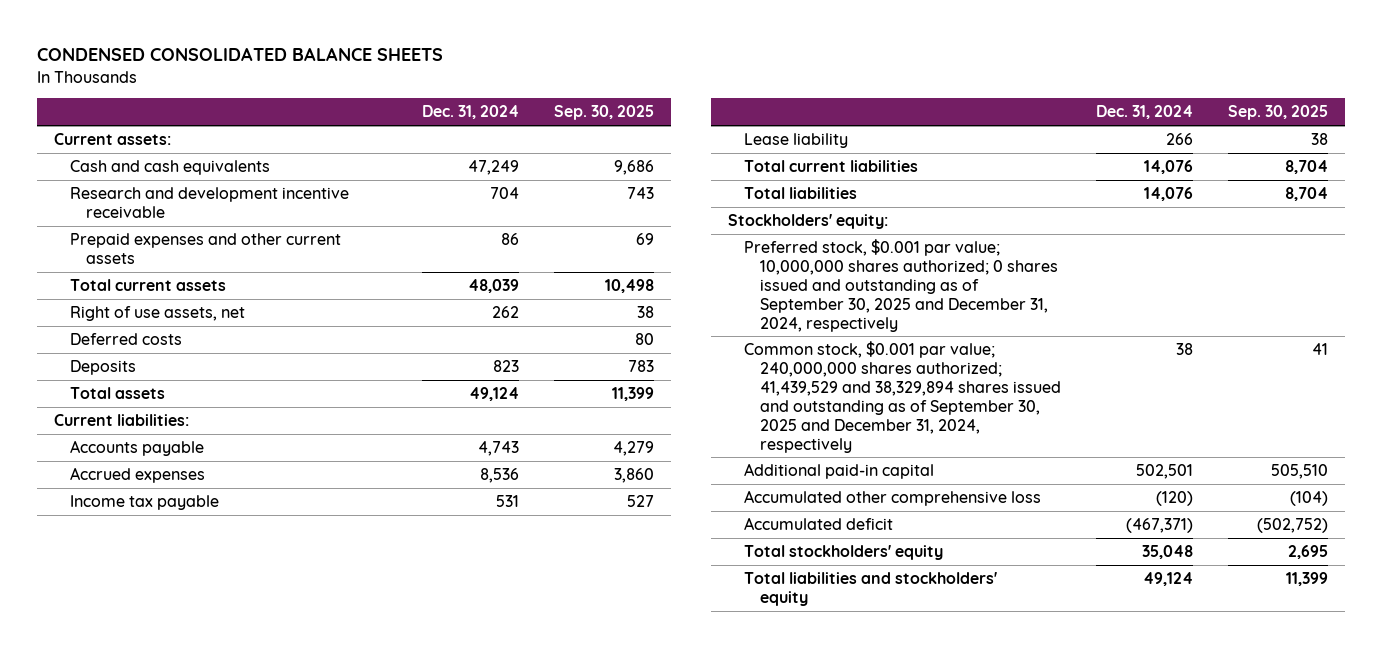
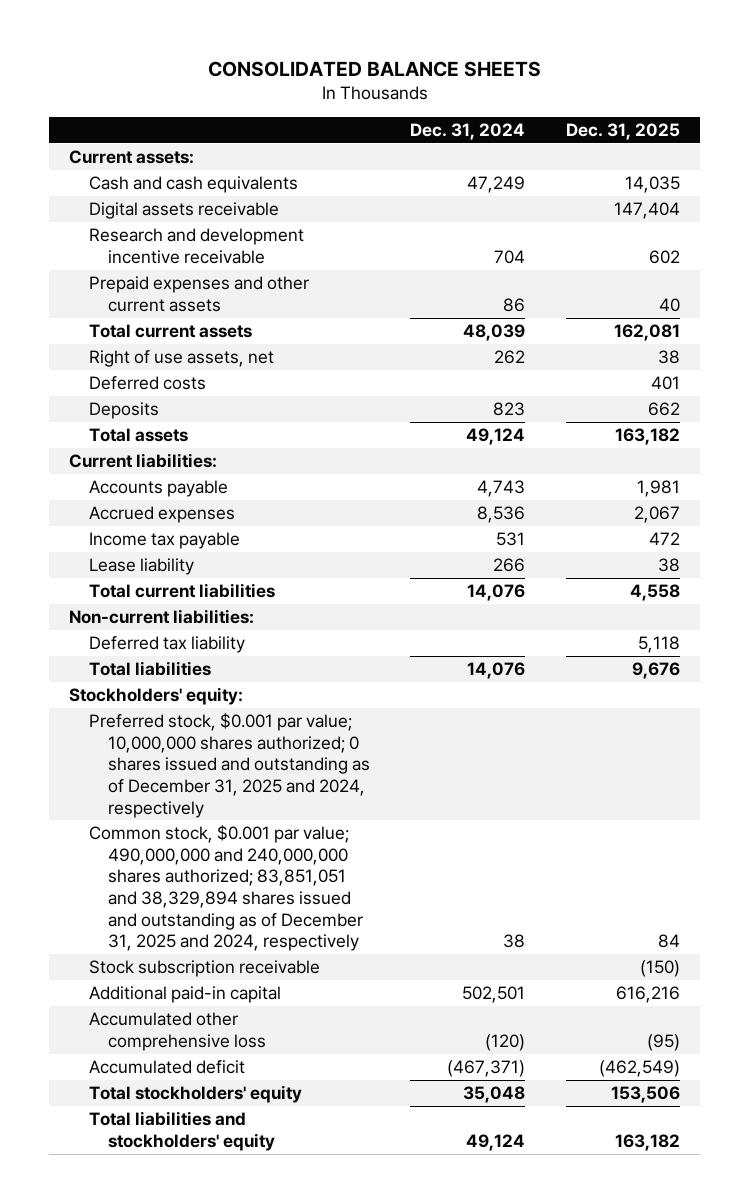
[36,47,443,62] CONDENSED CONSOLIDATED BALANCE SHEETS -> [207,60,541,77] CONSOLIDATED BALANCE SHEETS
[553,105,654,121] Sep. 30, 2025 -> none
none -> [565,122,680,140] Dec. 31, 2025
none -> [88,202,279,220] Digital assets receivable
none -> [69,609,255,625] Non-current liabilities:
none -> [88,636,245,654] Deferred tax liability
[744,238,1058,332] Preferred stock, $0.001 par value; 10,000,000 shares authorized; 0 shares issued and outstanding as of September 30, 2025 and December 31, 2024, respectively -> [88,713,371,818] Preferred stock, $0.001 par value; 10,000,000 shares authorized; 0 shares issued and outstanding as of December 31, 2025 and 2024, respectively
[744,340,1061,453] Common stock, $0.001 par value; 240,000,000 shares authorized; 41,439,529 and 38,329,894 shares issued and outstanding as of September 30, 2025 and December 31, 2024, respectively -> [88,825,364,952] Common stock, $0.001 par value; 490,000,000 and 240,000,000 shares authorized; 83,851,051 and 38,329,894 shares issued and outstanding as of December 31, 2025 and 2024, respectively
none -> [88,960,320,978] Stock subscription receivable

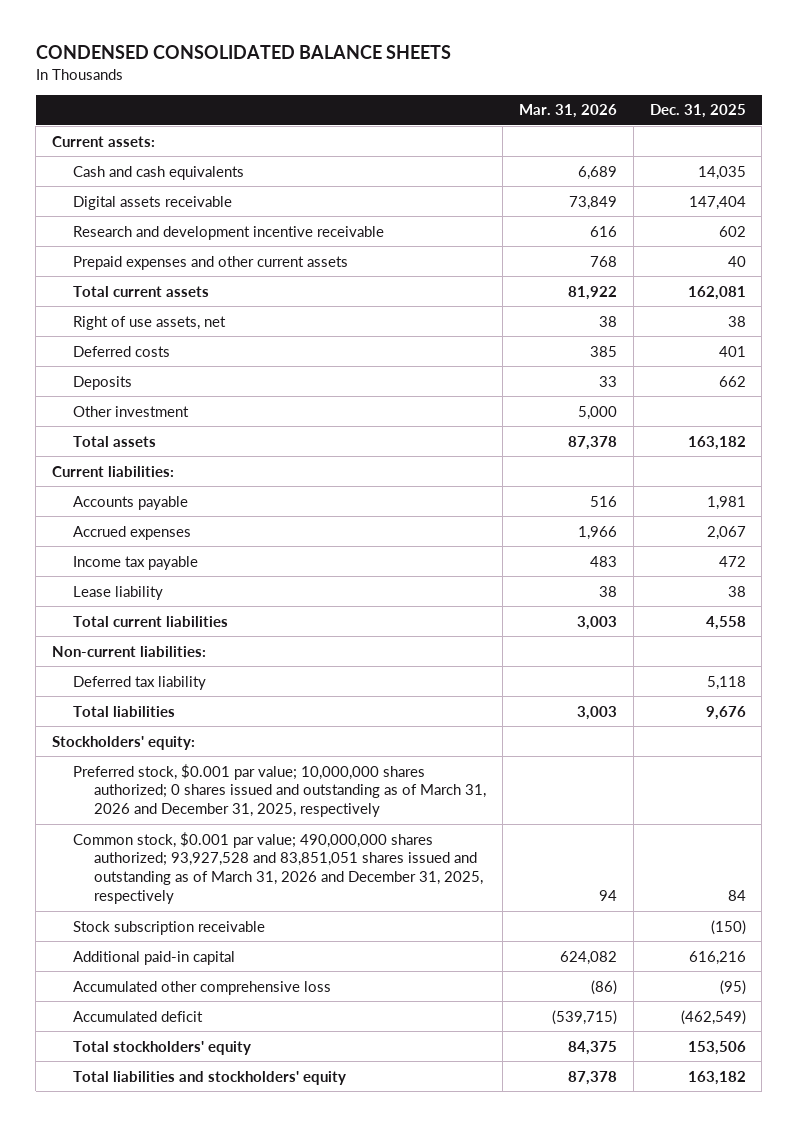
[207,60,541,77] CONSOLIDATED BALANCE SHEETS -> [35,45,451,60] CONDENSED CONSOLIDATED BALANCE SHEETS
[410,122,526,140] Dec. 31, 2024 -> none
none -> [518,104,617,119] Mar. 31, 2026
none -> [73,405,190,417] Other investment
[88,713,371,818] Preferred stock, $0.001 par value; 10,000,000 shares authorized; 0 shares issued and outstanding as of December 31, 2025 and 2024, respectively -> [73,763,487,818] Preferred stock, $0.001 par value; 10,000,000 shares authorized; 0 shares issued and outstanding as of March 31, 2026 and December 31, 2025, respectively
[88,825,364,952] Common stock, $0.001 par value; 490,000,000 and 240,000,000 shares authorized; 83,851,051 and 38,329,894 shares issued and outstanding as of December 31, 2025 and 2024, respectively -> [73,831,484,905] Common stock, $0.001 par value; 490,000,000 shares authorized; 93,927,528 and 83,851,051 shares issued and outstanding as of March 31, 2026 and December 31, 2025, respectively

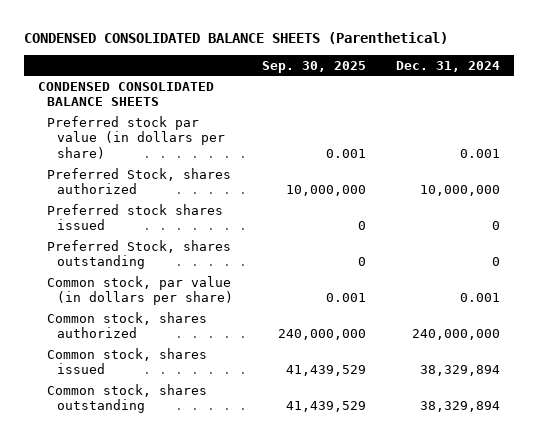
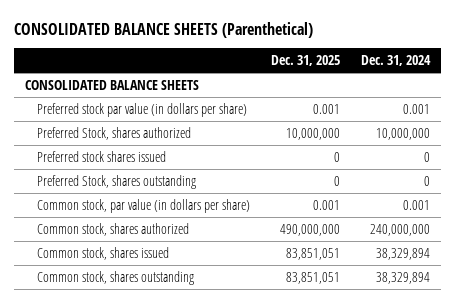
[23,31,448,44] CONDENSED CONSOLIDATED BALANCE SHEETS (Parenthetical) -> [13,21,313,38] CONSOLIDATED BALANCE SHEETS (Parenthetical)
[262,60,367,73] Sep. 30, 2025 -> none
none -> [270,55,340,67] Dec. 31, 2025
[38,81,215,107] CONDENSED CONSOLIDATED BALANCE SHEETS -> [24,79,199,90] CONSOLIDATED BALANCE SHEETS

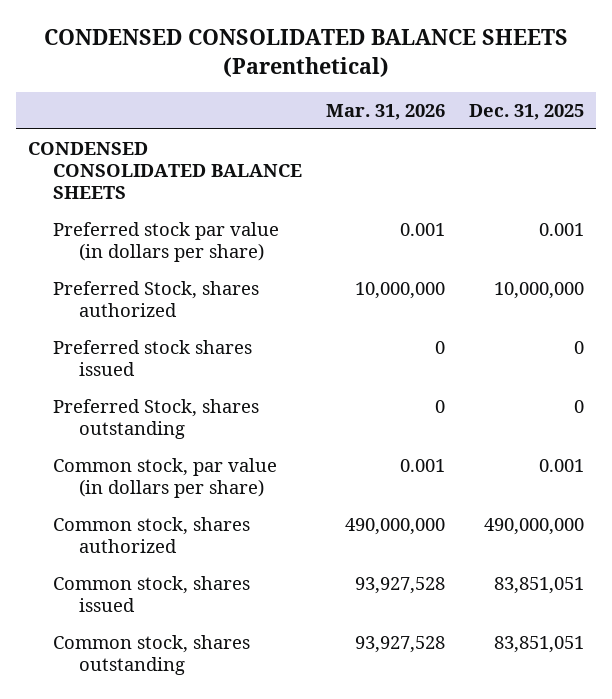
[13,21,313,38] CONSOLIDATED BALANCE SHEETS (Parenthetical) -> [43,28,568,77] CONDENSED CONSOLIDATED BALANCE SHEETS (Parenthetical)
[360,55,431,67] Dec. 31, 2024 -> none
none -> [326,104,446,121] Mar. 31, 2026
[24,79,199,90] CONSOLIDATED BALANCE SHEETS -> [27,141,303,200] CONDENSED CONSOLIDATED BALANCE SHEETS

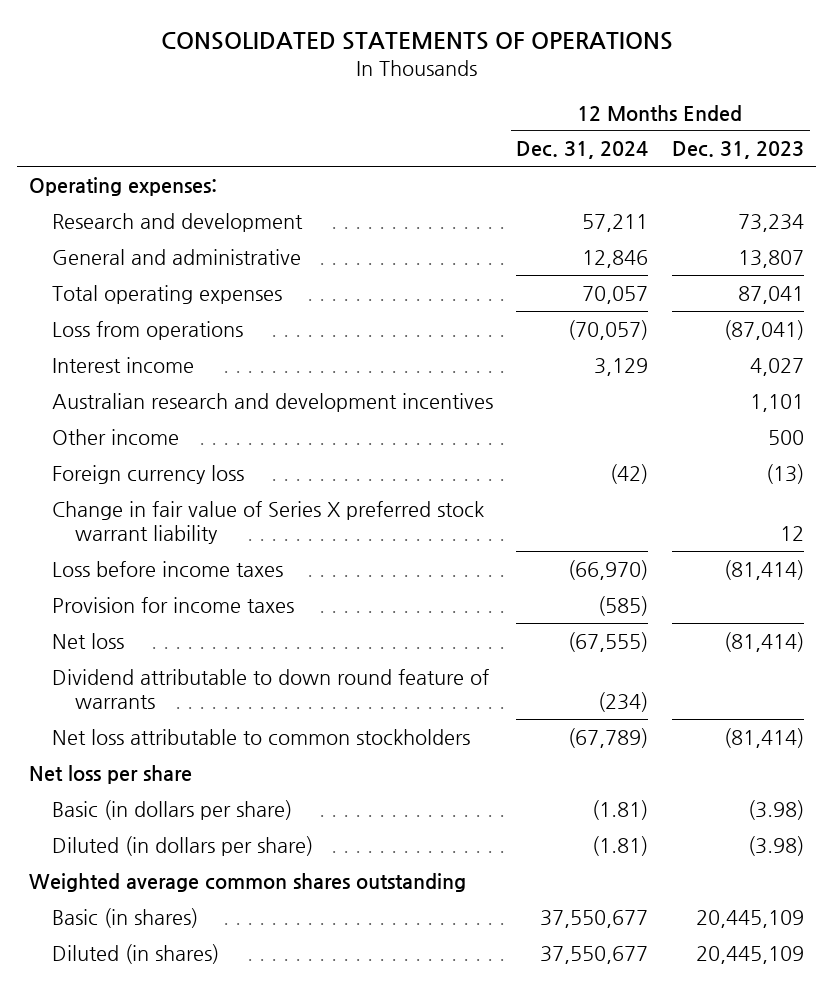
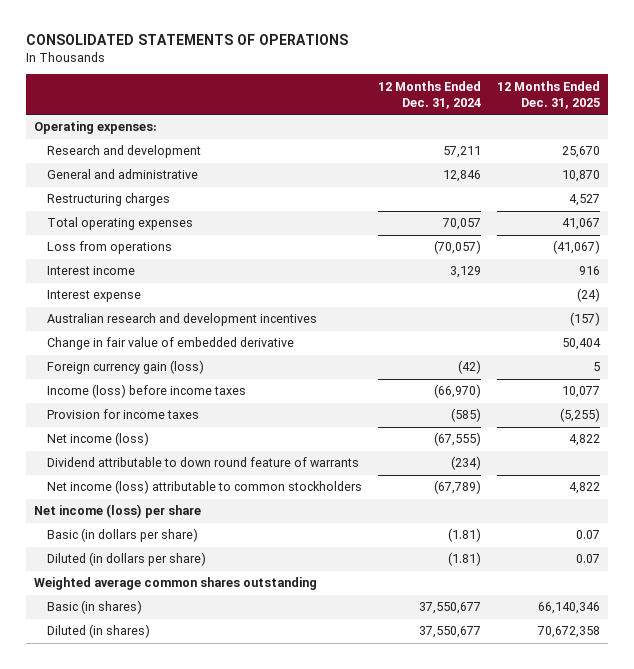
[671,141,804,160] Dec. 31, 2023 -> none
none -> [496,80,600,109] 12 Months Ended Dec. 31, 2025
none -> [47,193,171,207] Restructuring charges
none -> [47,290,142,303] Interest expense
[51,428,179,445] Other income -> none
[51,500,484,545] Change in fair value of Series X preferred stock warrant liability -> none
none -> [47,337,295,351] Change in fair value of embedded derivative
[51,464,244,484] Foreign currency loss -> [47,360,205,375] Foreign currency gain (loss)
[51,560,283,577] Loss before income taxes -> [47,384,247,399] Income (loss) before income taxes
[51,632,124,649] Net loss -> [47,432,150,447] Net income (loss)
[51,728,470,745] Net loss attributable to common stockholders -> [47,480,363,495] Net income (loss) attributable to common stockholders
[29,764,193,784] Net loss per share -> [33,504,201,519] Net income (loss) per share

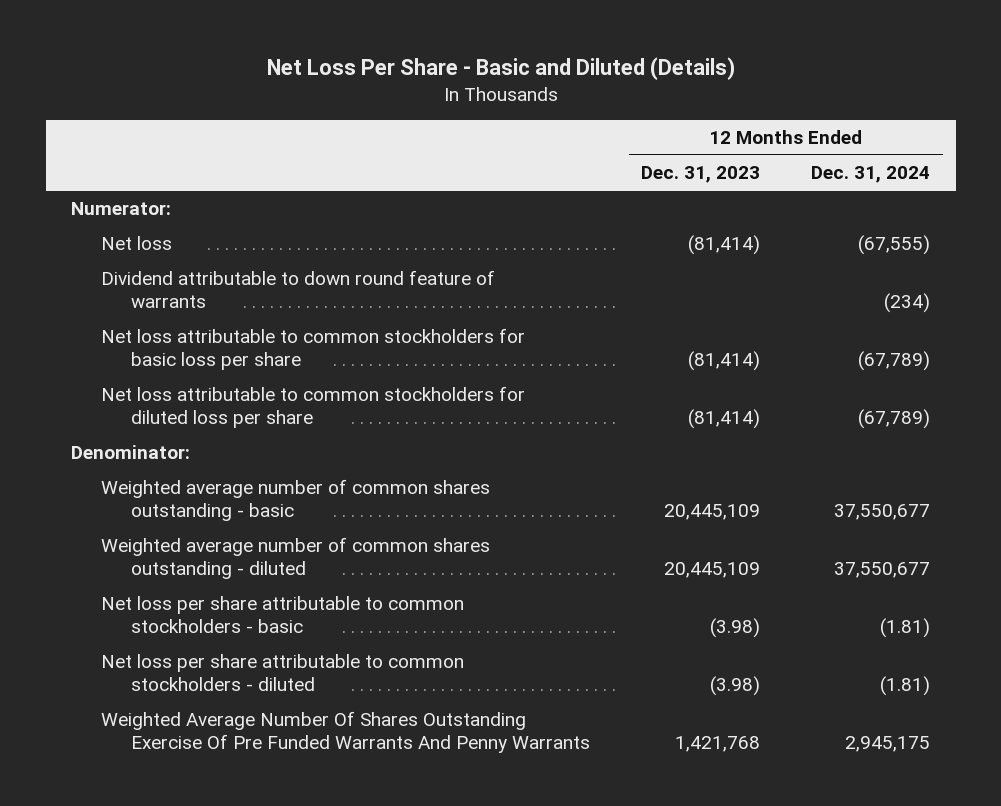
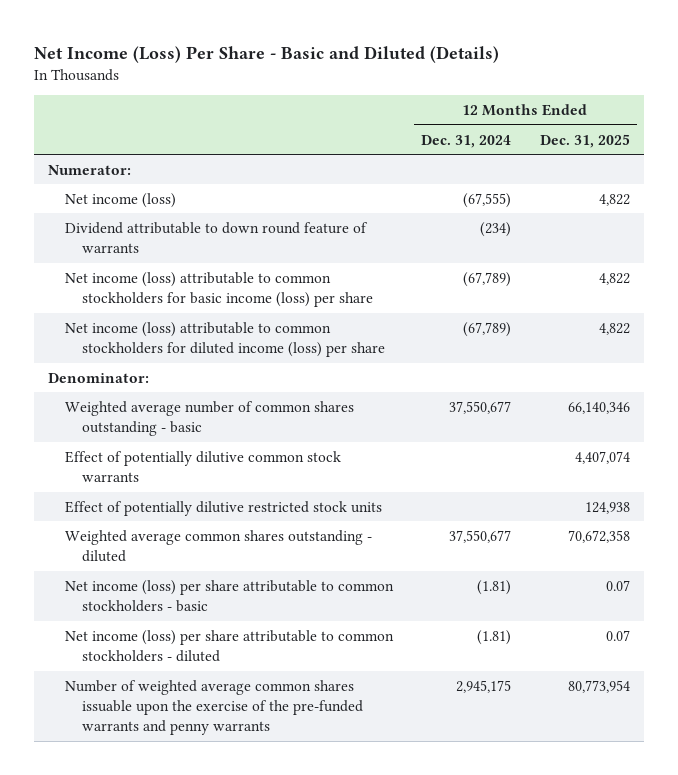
[266,57,735,81] Net Loss Per Share - Basic and Diluted (Details) -> [34,45,500,63] Net Income (Loss) Per Share - Basic and Diluted (Details)
[641,166,761,184] Dec. 31, 2023 -> none
none -> [539,133,630,148] Dec. 31, 2025
[101,236,173,251] Net loss -> [65,192,177,208] Net income (loss)
[101,328,526,371] Net loss attributable to common stockholders for basic loss per share -> [65,271,374,307] Net income (loss) attributable to common stockholders for basic income (loss) per share
[101,386,526,429] Net loss attributable to common stockholders for diluted loss per share -> [65,321,386,357] Net income (loss) attributable to common stockholders for diluted income (loss) per share
none -> [65,450,342,482] Effect of potentially dilutive common stock warrants
none -> [65,500,383,516] Effect of potentially dilutive restricted stock units
[101,537,491,580] Weighted average number of common shares outstanding - diluted -> [65,529,373,562] Weighted average common shares outstanding - diluted
[101,596,465,634] Net loss per share attributable to common stockholders - basic -> [65,579,395,612] Net income (loss) per share attributable to common stockholders - basic
[101,654,465,692] Net loss per share attributable to common stockholders - diluted -> [65,629,395,662] Net income (loss) per share attributable to common stockholders - diluted
[101,711,591,754] Weighted Average Number Of Shares Outstanding Exercise Of Pre Funded Warrants And Penny Warrants -> [65,679,364,736] Number of weighted average common shares issuable upon the exercise of the pre-funded warrants and penny warrants

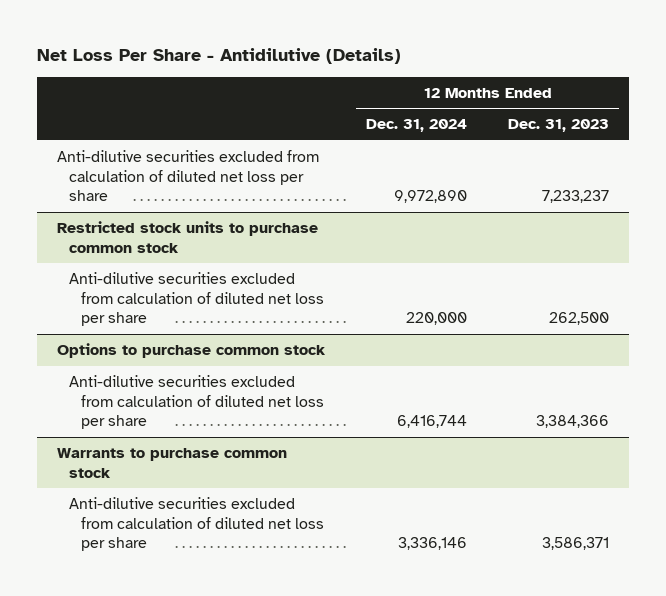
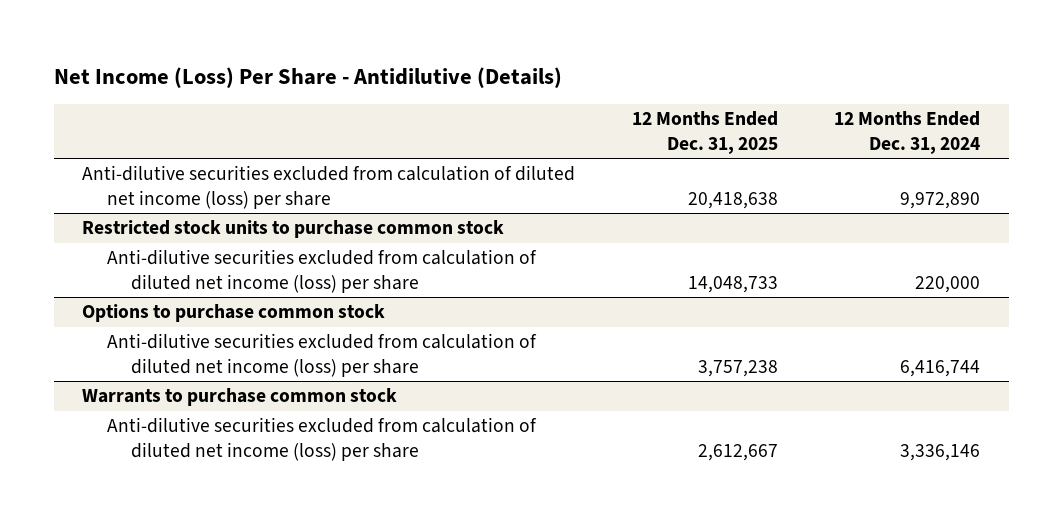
[36,48,401,65] Net Loss Per Share - Antidilutive (Details) -> [54,67,563,89] Net Income (Loss) Per Share - Antidilutive (Details)
[508,119,610,133] Dec. 31, 2023 -> none
none -> [631,110,778,154] 12 Months Ended Dec. 31, 2025
[57,150,320,202] Anti-dilutive securities excluded from calculation of diluted net loss per share -> [82,165,576,209] Anti-dilutive securities excluded from calculation of diluted net income (loss) per share
[69,272,325,327] Anti-dilutive securities excluded from calculation of diluted net loss per share -> [106,249,537,293] Anti-dilutive securities excluded from calculation of diluted net income (loss) per share
[69,375,325,430] Anti-dilutive securities excluded from calculation of diluted net loss per share -> [106,333,537,377] Anti-dilutive securities excluded from calculation of diluted net income (loss) per share
[69,497,325,552] Anti-dilutive securities excluded from calculation of diluted net loss per share -> [106,417,537,461] Anti-dilutive securities excluded from calculation of diluted net income (loss) per share

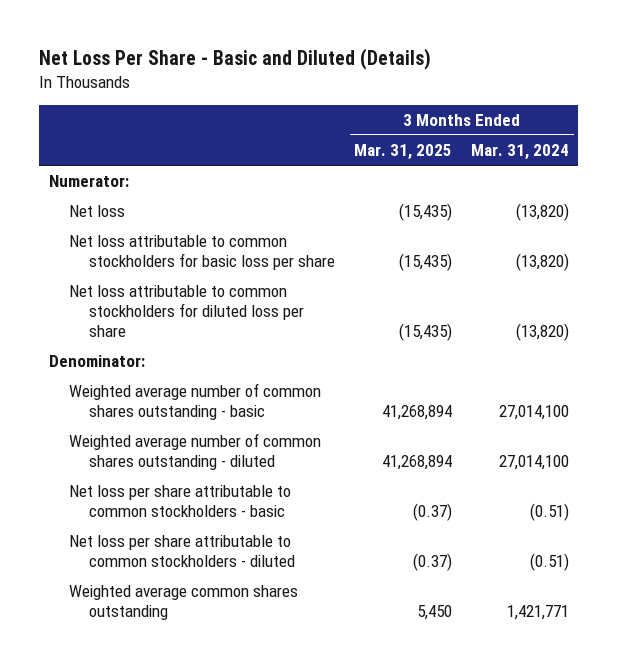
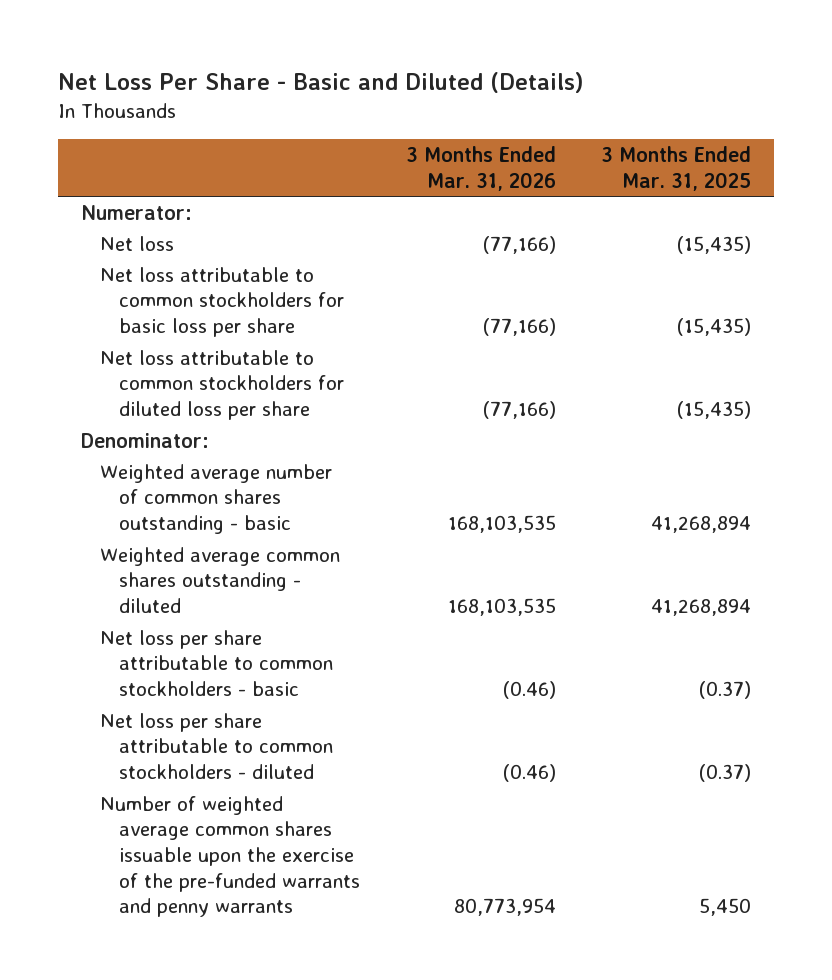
[471,143,570,160] Mar. 31, 2024 -> none
none -> [405,146,556,191] 3 Months Ended Mar. 31, 2026
[68,433,321,470] Weighted average number of common shares outstanding - diluted -> [99,546,340,614] Weighted average common shares outstanding - diluted
[68,585,298,620] Weighted average common shares outstanding -> [99,795,361,918] Number of weighted average common shares issuable upon the exercise of the pre-funded warrants and penny warrants

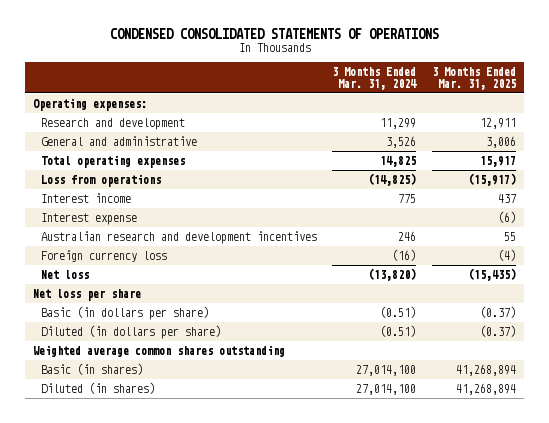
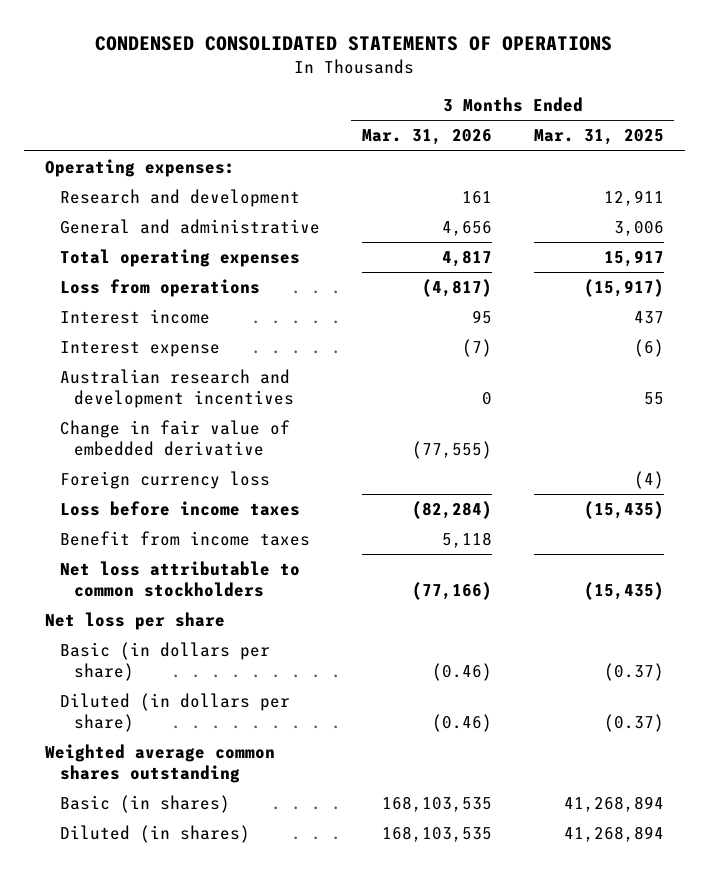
[332,66,418,90] 3 Months Ended Mar. 31, 2024 -> none
none -> [361,129,492,146] Mar. 31, 2026
none -> [59,420,290,456] Change in fair value of embedded derivative
none -> [59,501,300,517] Loss before income taxes
none -> [59,531,310,547] Benefit from income taxes
[40,269,89,279] Net loss -> [59,561,300,597] Net loss attributable to common stockholders

